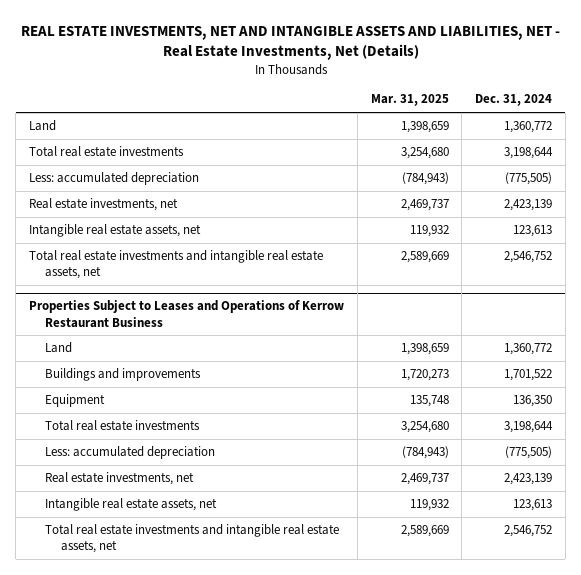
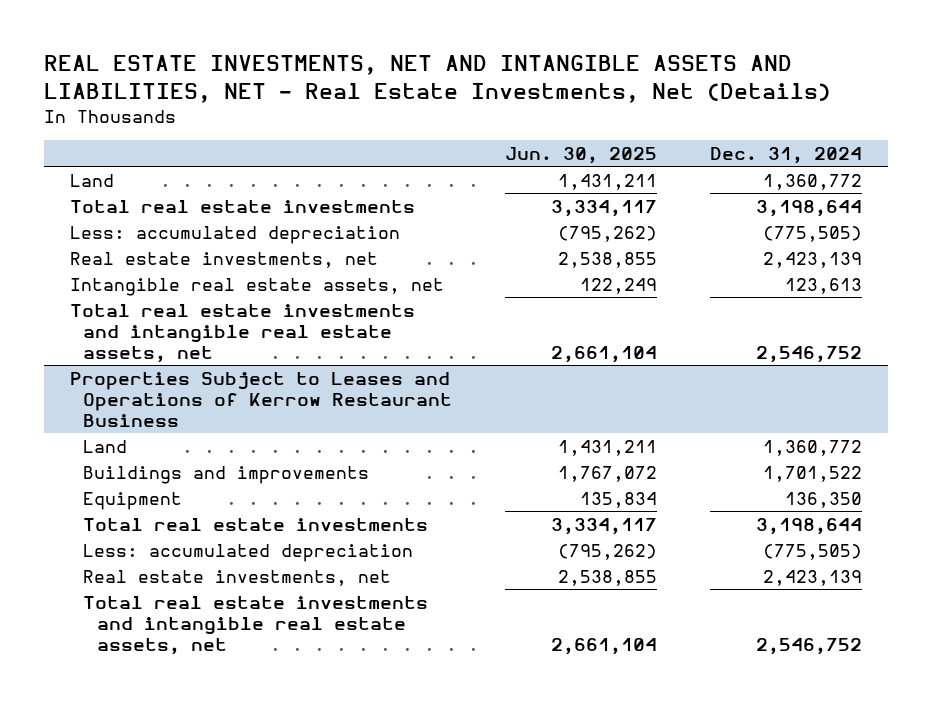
[370,94,449,107] Mar. 31, 2025 -> none
none -> [505,147,658,165] Jun. 30, 2025
[45,498,218,512] Intangible real estate assets, net -> none

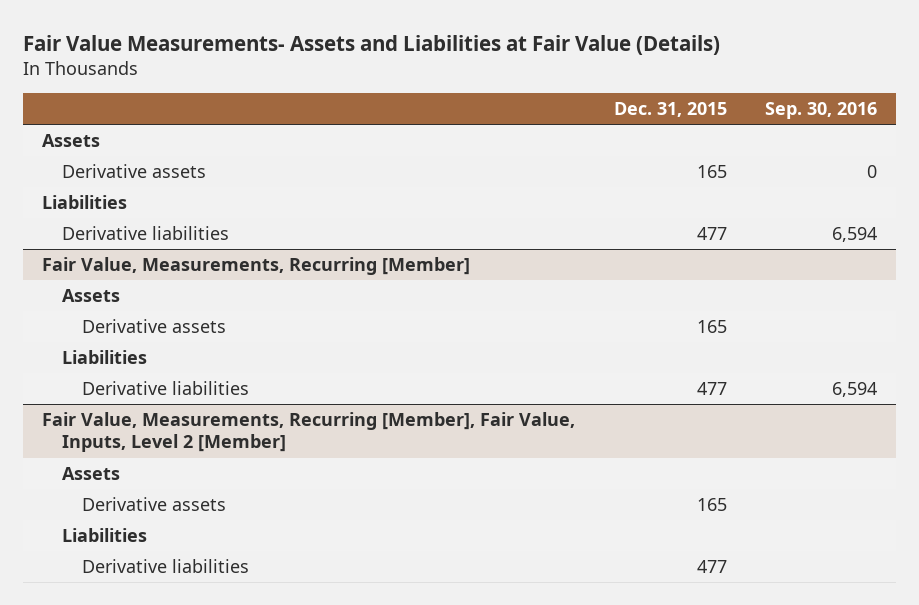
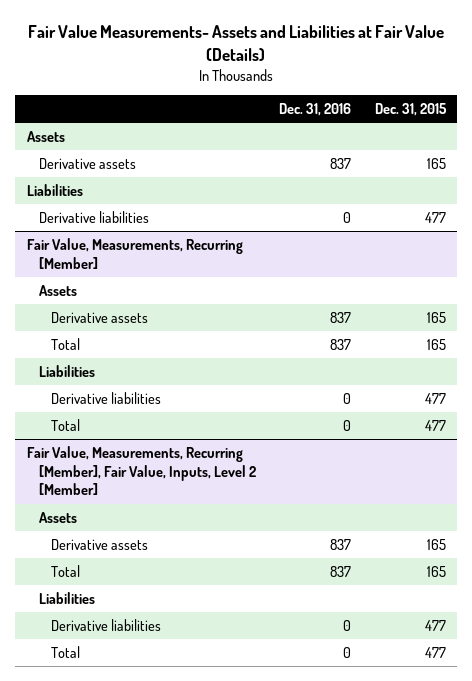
[764,102,877,120] Sep. 30, 2016 -> none
none -> [279,103,352,117] Dec. 31, 2016
none -> [51,337,81,350] Total
none -> [51,418,81,431] Total
none -> [51,564,81,577] Total
none -> [51,645,81,658] Total

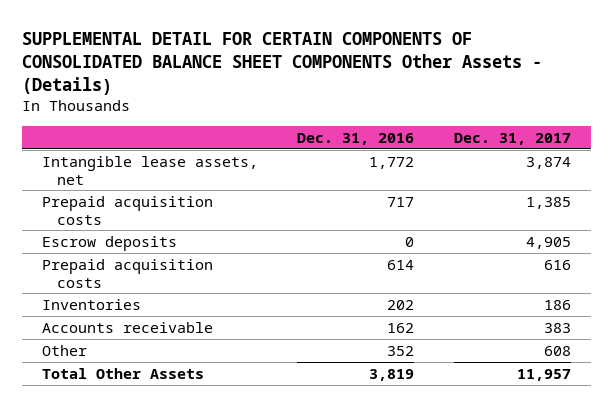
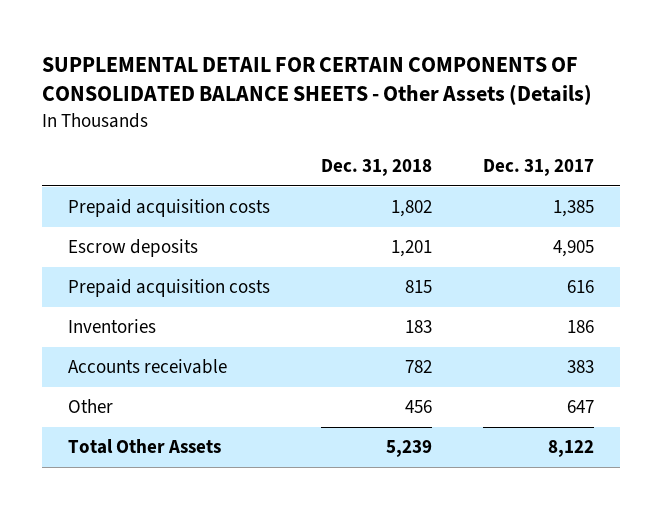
[21,31,542,96] SUPPLEMENTAL DETAIL FOR CERTAIN COMPONENTS OF CONSOLIDATED BALANCE SHEET COMPONENTS Other Assets - (Details) -> [41,56,592,106] SUPPLEMENTAL DETAIL FOR CERTAIN COMPONENTS OF CONSOLIDATED BALANCE SHEETS - Other Assets (Details)
[297,132,415,145] Dec. 31, 2016 -> none
none -> [320,159,432,177] Dec. 31, 2018
[41,155,258,185] Intangible lease assets, net -> none
[543,345,571,356] 608 -> [567,400,595,414] 647
[516,368,571,381] 11,957 -> [548,440,595,458] 8,122

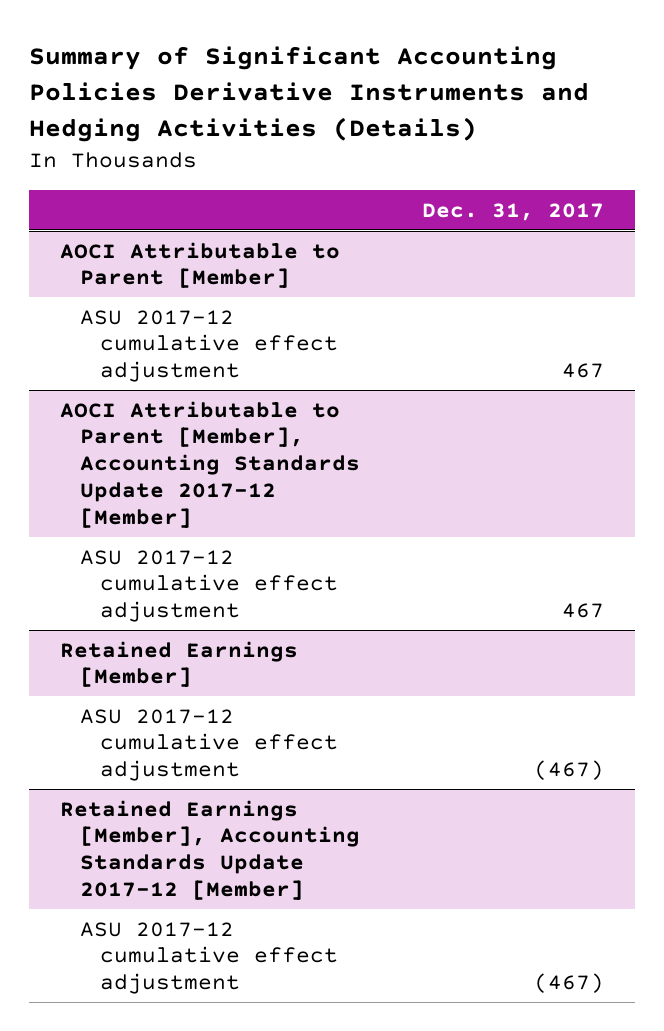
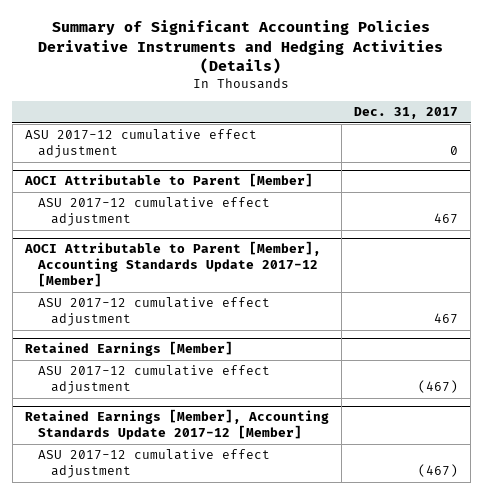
none -> [24,129,257,159] ASU 2017-12 cumulative effect adjustment

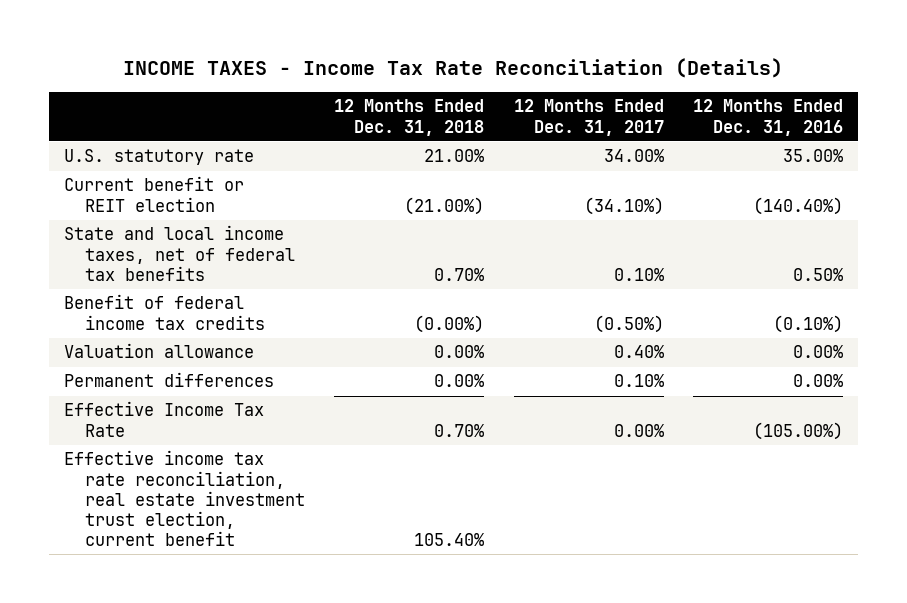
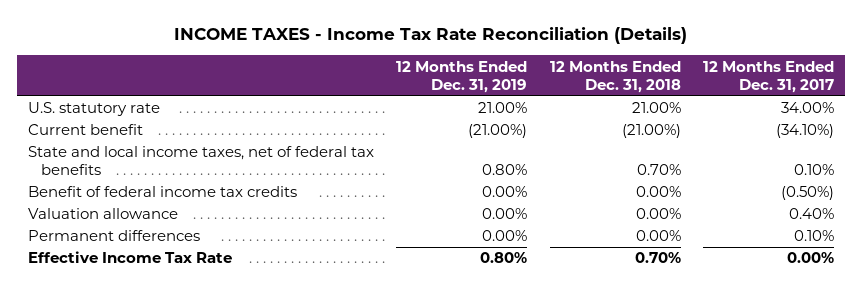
[692,99,843,136] 12 Months Ended Dec. 31, 2016 -> none
none -> [396,60,528,93] 12 Months Ended Dec. 31, 2019
[63,176,244,212] Current benefit or REIT election -> [28,124,144,136] Current benefit
[414,314,485,333] (0.00%) -> [635,186,681,198] 0.00%
[63,450,306,546] Effective income tax rate reconciliation, real estate investment trust election, current benefit -> none

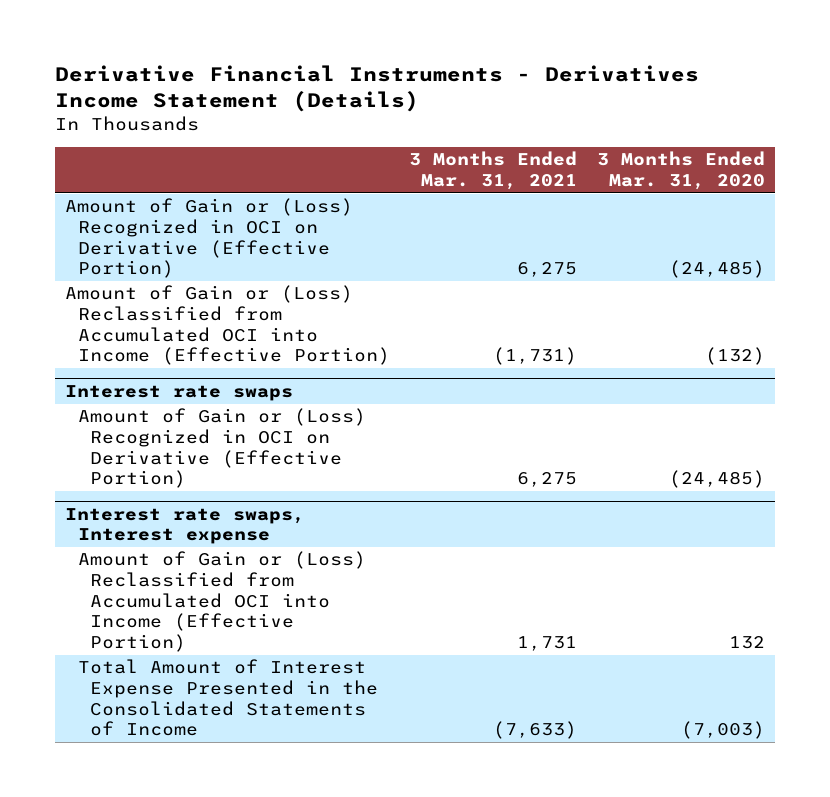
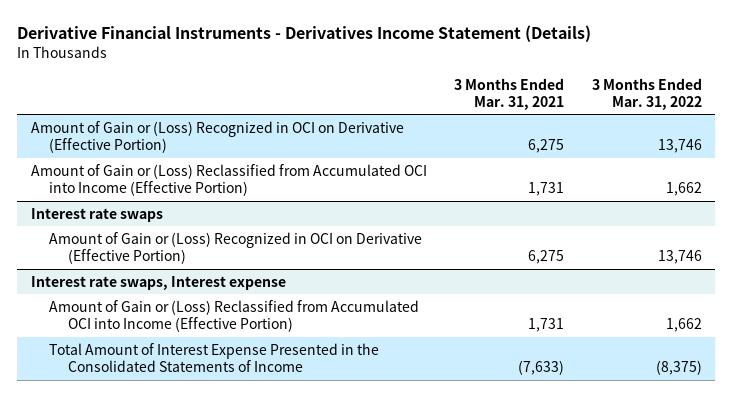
[597,151,766,190] 3 Months Ended Mar. 31, 2020 -> none
none -> [591,77,702,110] 3 Months Ended Mar. 31, 2022
[493,347,578,366] (1,731) -> [528,182,565,197] 1,731

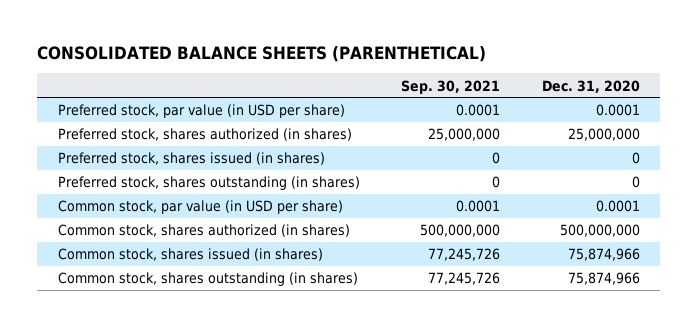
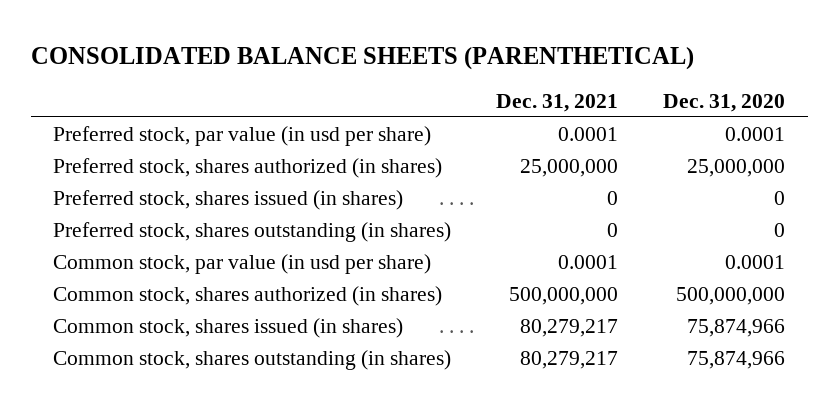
[401,79,501,94] Sep. 30, 2021 -> none
none -> [496,93,619,112] Dec. 31, 2021
[57,104,345,119] Preferred stock, par value (in USD per share) -> [53,125,432,146] Preferred stock, par value (in usd per share)
[57,200,343,215] Common stock, par value (in USD per share) -> [53,253,432,274] Common stock, par value (in usd per share)

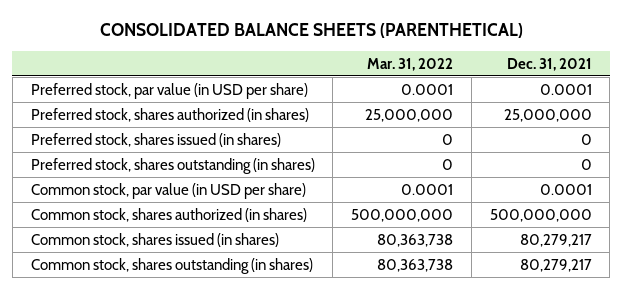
[663,93,786,112] Dec. 31, 2020 -> none
none -> [367,57,454,71] Mar. 31, 2022
[53,125,432,146] Preferred stock, par value (in usd per share) -> [30,82,308,99] Preferred stock, par value (in USD per share)
[53,253,432,274] Common stock, par value (in usd per share) -> [30,182,306,199] Common stock, par value (in USD per share)

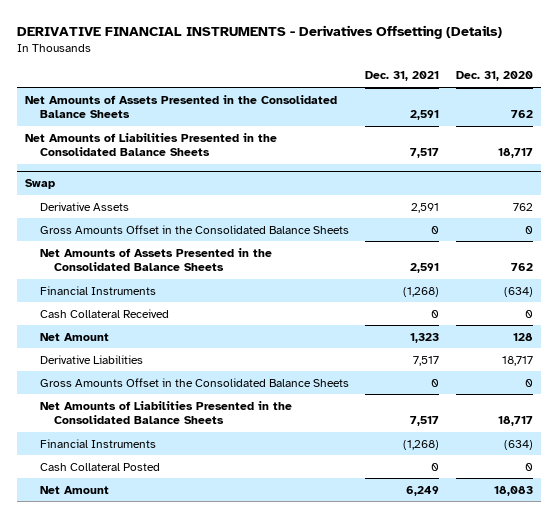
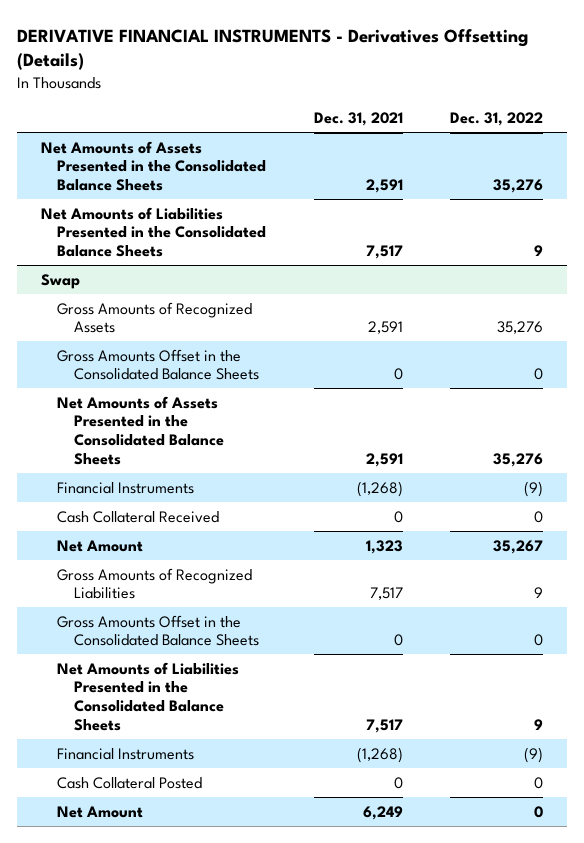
[455,71,533,82] Dec. 31, 2020 -> none
none -> [450,112,544,127] Dec. 31, 2022
[39,201,129,211] Derivative Assets -> [57,301,253,334] Gross Amounts of Recognized Assets
[39,354,143,364] Derivative Liabilities -> [57,567,253,600] Gross Amounts of Recognized Liabilities

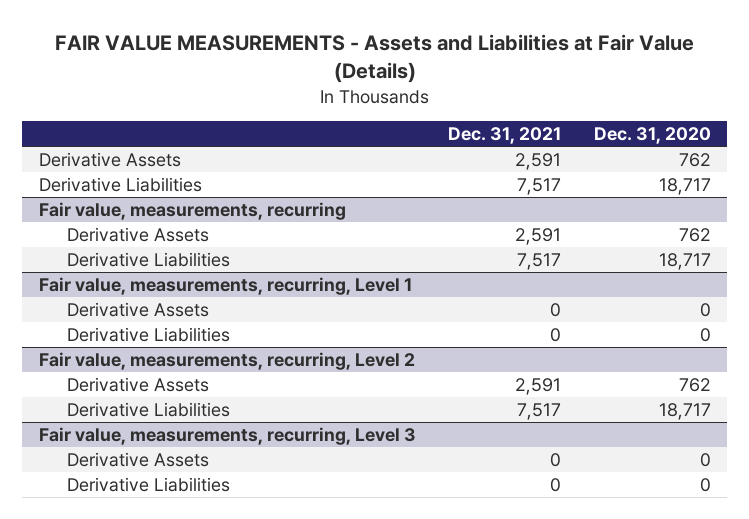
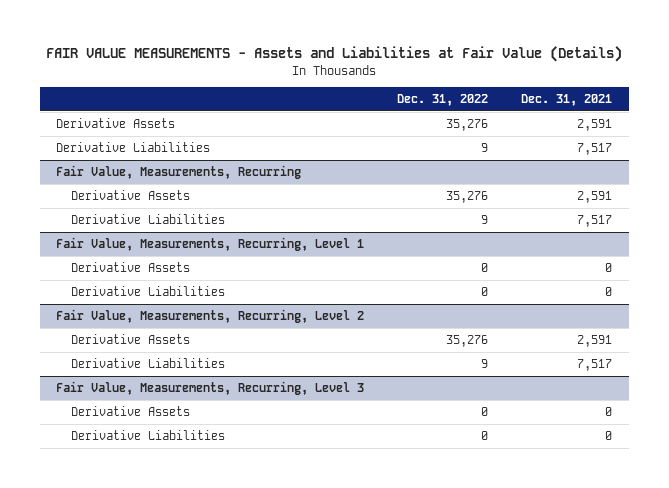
[593,126,711,144] Dec. 31, 2020 -> none
none -> [397,93,489,106] Dec. 31, 2022
[38,202,346,221] Fair value, measurements, recurring -> [56,165,302,180] Fair Value, Measurements, Recurring
[38,277,412,296] Fair value, measurements, recurring, Level 1 -> [56,237,365,252] Fair Value, Measurements, Recurring, Level 1
[38,352,415,371] Fair value, measurements, recurring, Level 2 -> [56,309,365,324] Fair Value, Measurements, Recurring, Level 2
[38,427,416,446] Fair value, measurements, recurring, Level 3 -> [56,381,365,396] Fair Value, Measurements, Recurring, Level 3

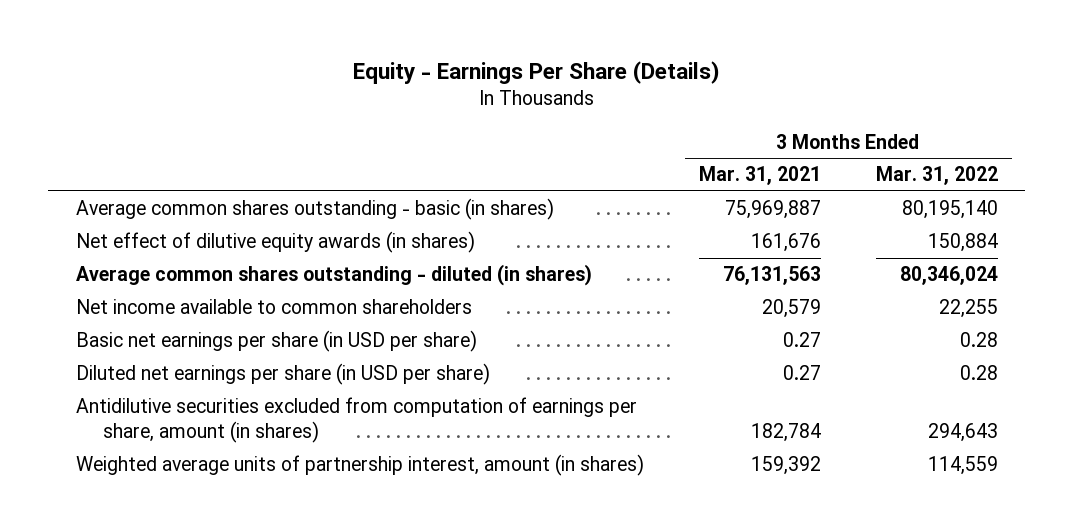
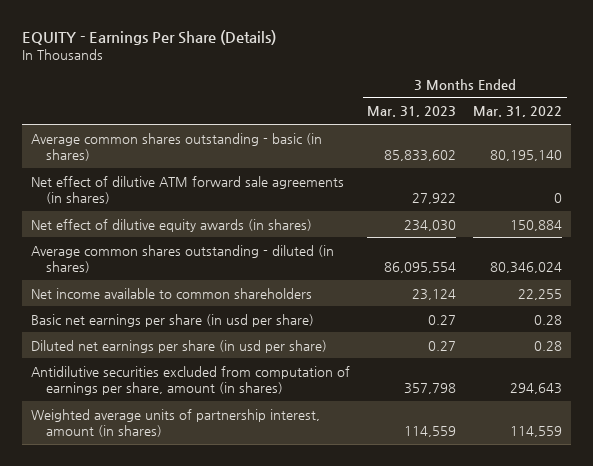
[352,60,720,84] Equity - Earnings Per Share (Details) -> [21,29,276,45] EQUITY - Earnings Per Share (Details)
[698,166,821,186] Mar. 31, 2021 -> none
none -> [366,106,456,118] Mar. 31, 2023
none -> [30,175,344,205] Net effect of dilutive ATM forward sale agreements (in shares)
[75,330,477,353] Basic net earnings per share (in USD per share) -> [30,313,314,327] Basic net earnings per share (in usd per share)
[75,363,490,386] Diluted net earnings per share (in USD per share) -> [30,339,327,353] Diluted net earnings per share (in usd per share)

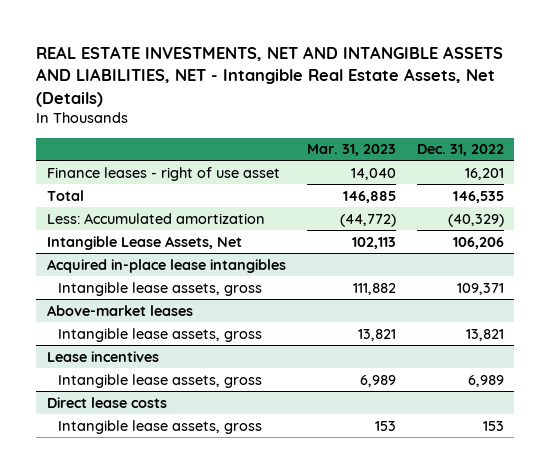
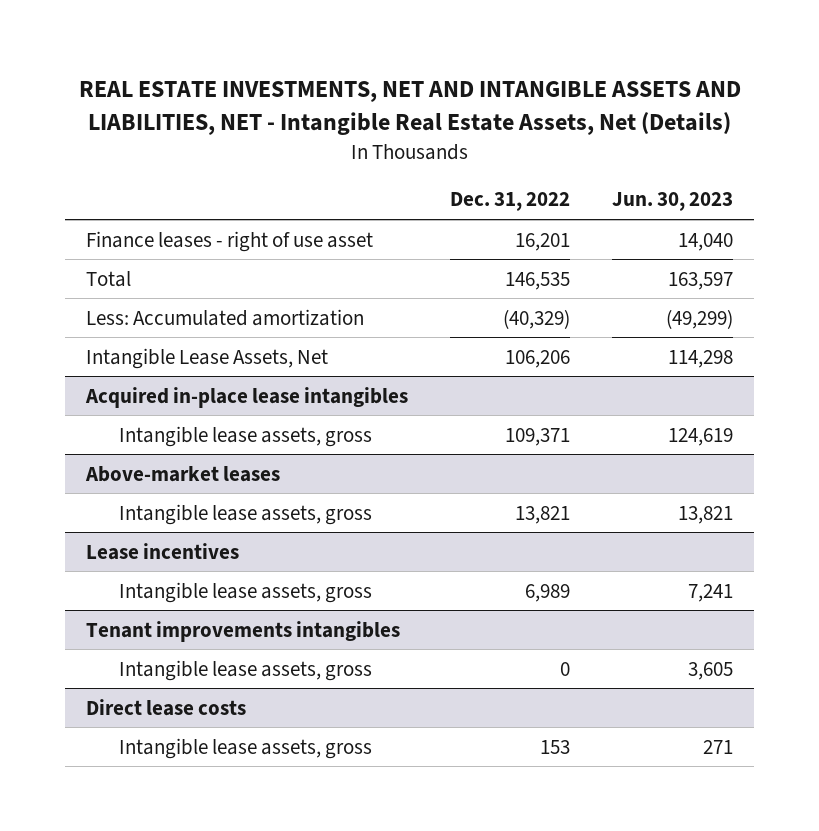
[306,144,396,157] Mar. 31, 2023 -> none
none -> [612,192,734,212] Jun. 30, 2023
none -> [85,620,400,642] Tenant improvements intangibles
none -> [118,659,372,681] Intangible lease assets, gross

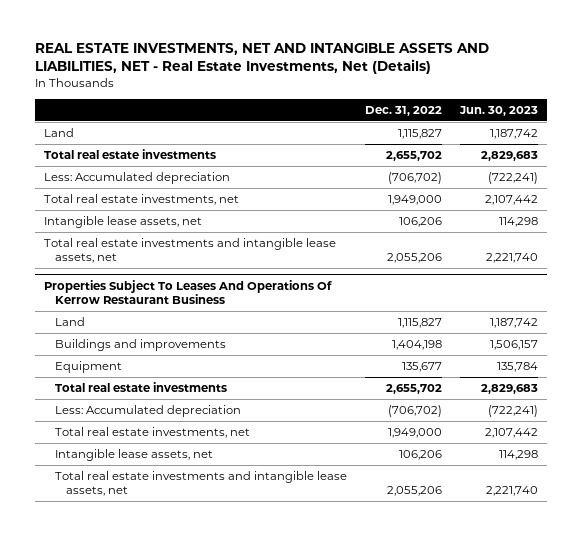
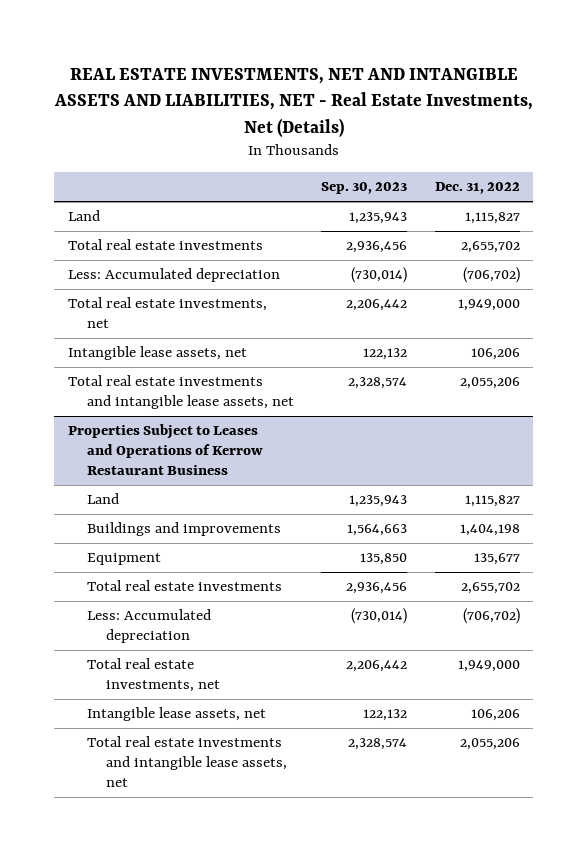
[459,105,539,116] Jun. 30, 2023 -> none
none -> [321,182,408,195] Sep. 30, 2023
[44,280,333,304] Properties Subject To Leases And Operations Of Kerrow Restaurant Business -> [67,424,264,476] Properties Subject to Leases and Operations of Kerrow Restaurant Business

